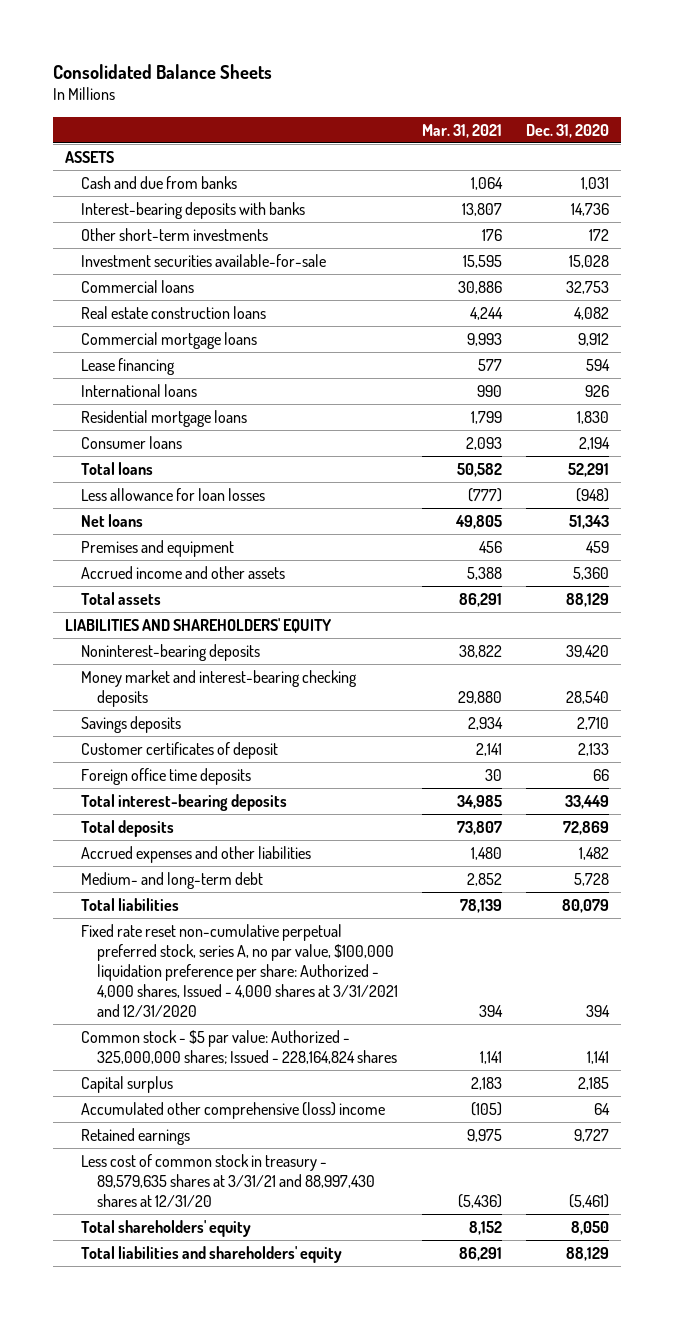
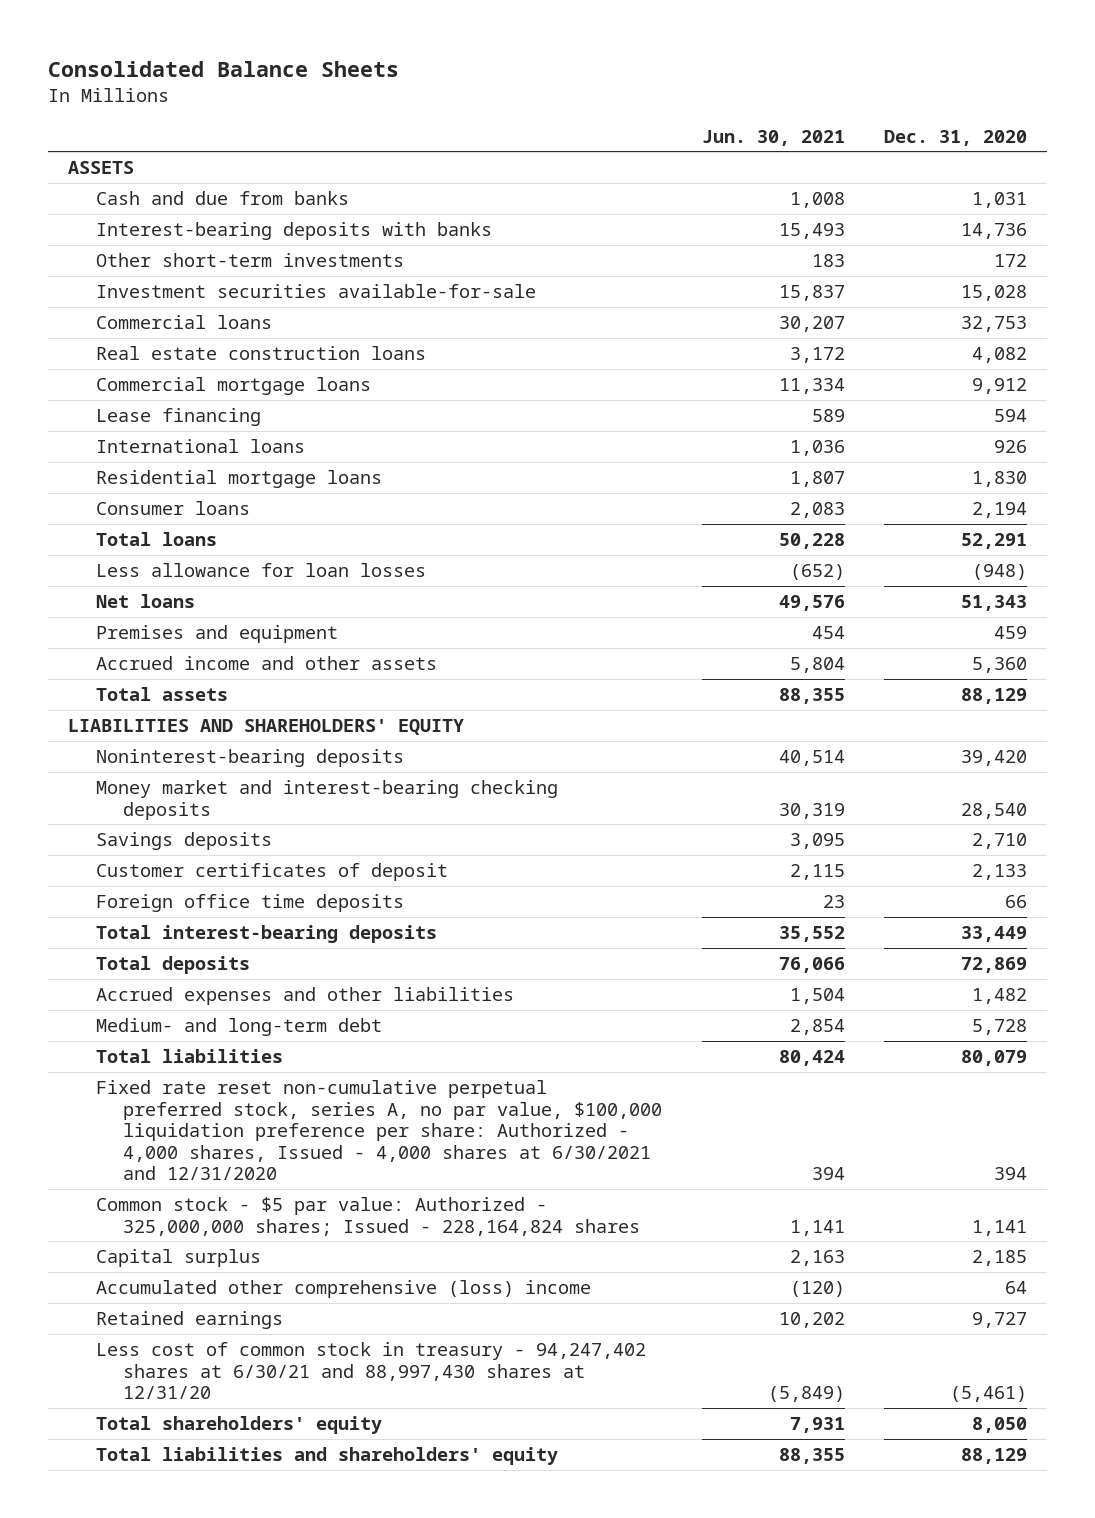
[422,123,503,138] Mar. 31, 2021 -> none
none -> [701,129,845,146] Jun. 30, 2021
[81,923,398,1018] Fixed rate reset non-cumulative perpetual preferred stock, series A, no par value, $100,000 liquidation preference per share: Authorized - 4,000 shares, Issued - 4,000 shares at 3/31/2021 and 12/31/2020 -> [95,1079,663,1181] Fixed rate reset non-cumulative perpetual preferred stock, series A, no par value, $100,000 liquidation preference per share: Authorized - 4,000 shares, Issued - 4,000 shares at 6/30/2021 and 12/31/2020
[81,1153,375,1208] Less cost of common stock in treasury - 89,579,635 shares at 3/31/21 and 88,997,430 shares at 12/31/20 -> [95,1341,646,1400] Less cost of common stock in treasury - 94,247,402 shares at 6/30/21 and 88,997,430 shares at 12/31/20

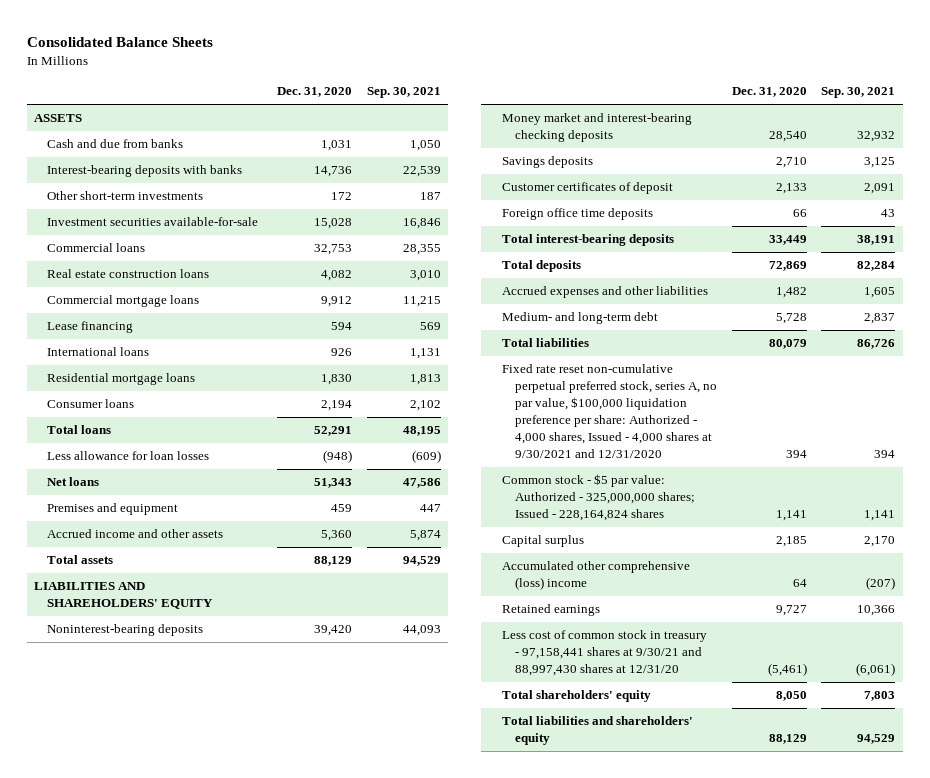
[701,129,845,146] Jun. 30, 2021 -> none
none -> [367,87,442,99] Sep. 30, 2021
[95,1079,663,1181] Fixed rate reset non-cumulative perpetual preferred stock, series A, no par value, $100,000 liquidation preference per share: Authorized - 4,000 shares, Issued - 4,000 shares at 6/30/2021 and 12/31/2020 -> [501,364,717,458] Fixed rate reset non-cumulative perpetual preferred stock, series A, no par value, $100,000 liquidation preference per share: Authorized - 4,000 shares, Issued - 4,000 shares at 9/30/2021 and 12/31/2020
[95,1341,646,1400] Less cost of common stock in treasury - 94,247,402 shares at 6/30/21 and 88,997,430 shares at 12/31/20 -> [501,630,707,677] Less cost of common stock in treasury - 97,158,441 shares at 9/30/21 and 88,997,430 shares at 12/31/20

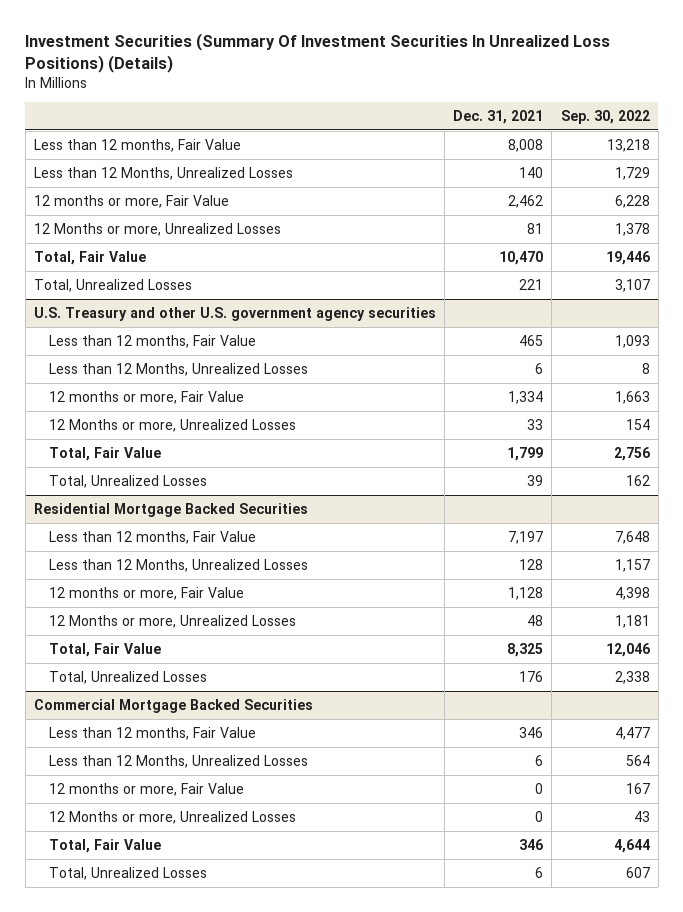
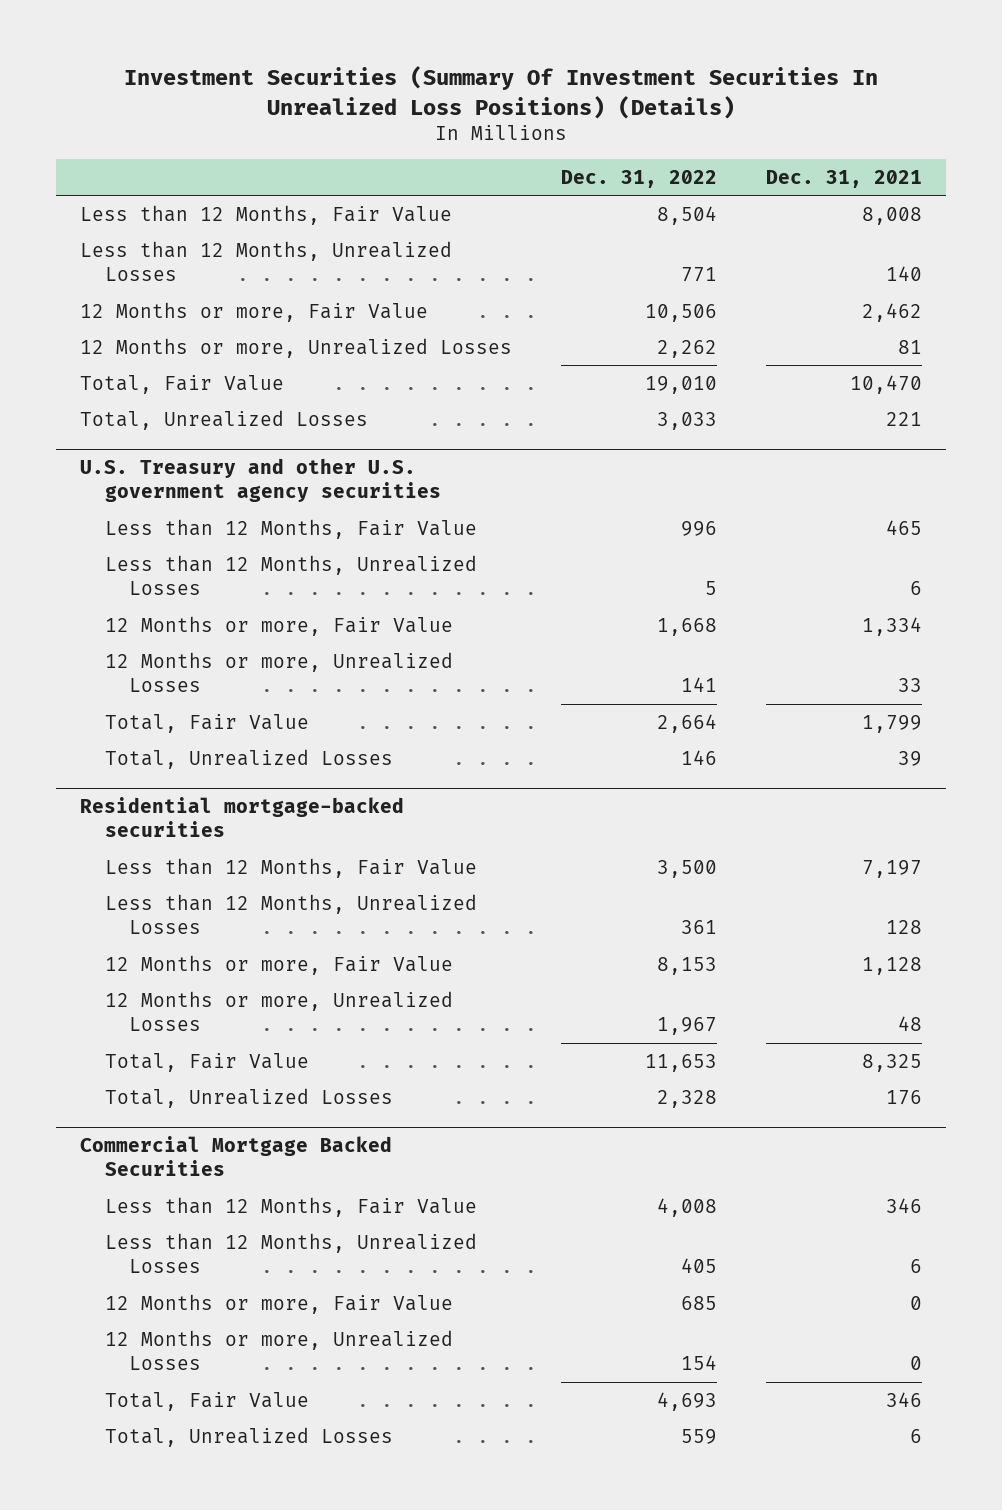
[560,109,650,124] Sep. 30, 2022 -> none
none -> [561,169,718,188] Dec. 31, 2022
[33,139,241,153] Less than 12 months, Fair Value -> [80,204,453,225] Less than 12 Months, Fair Value
[33,195,229,209] 12 months or more, Fair Value -> [80,301,429,322] 12 Months or more, Fair Value
[48,335,256,349] Less than 12 months, Fair Value -> [104,518,477,539] Less than 12 Months, Fair Value
[48,391,244,405] 12 months or more, Fair Value -> [104,615,453,636] 12 Months or more, Fair Value
[33,503,308,518] Residential Mortgage Backed Securities -> [80,796,405,838] Residential mortgage-backed securities
[48,531,256,545] Less than 12 months, Fair Value -> [104,857,477,878] Less than 12 Months, Fair Value
[48,587,244,601] 12 months or more, Fair Value -> [104,954,453,975] 12 Months or more, Fair Value
[48,727,256,741] Less than 12 months, Fair Value -> [104,1196,477,1217] Less than 12 Months, Fair Value
[48,783,244,797] 12 months or more, Fair Value -> [104,1293,453,1314] 12 Months or more, Fair Value

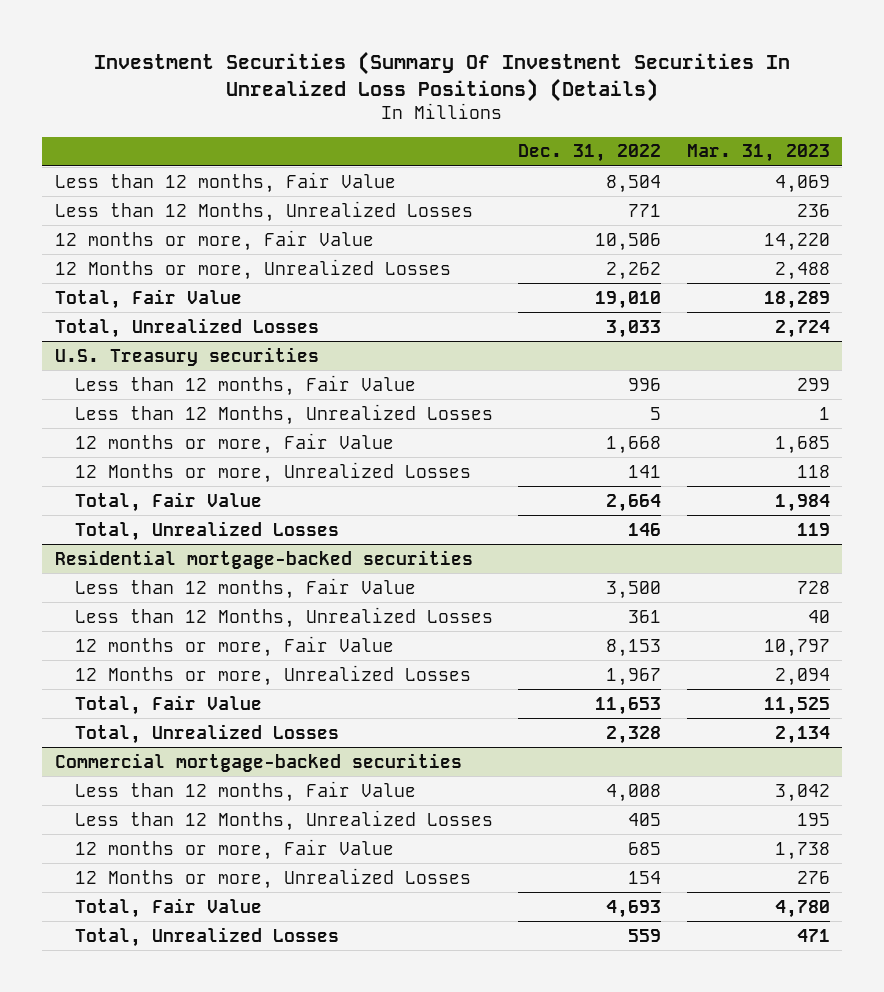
[765,169,922,188] Dec. 31, 2021 -> none
none -> [686,144,830,163] Mar. 31, 2023
[80,204,453,225] Less than 12 Months, Fair Value -> [54,171,396,193] Less than 12 months, Fair Value
[80,301,429,322] 12 Months or more, Fair Value -> [54,229,374,251] 12 months or more, Fair Value
[80,457,441,503] U.S. Treasury and other U.S. government agency securities -> [54,346,319,366] U.S. Treasury securities
[104,518,477,539] Less than 12 Months, Fair Value -> [74,374,416,396] Less than 12 months, Fair Value
[104,615,453,636] 12 Months or more, Fair Value -> [74,432,394,454] 12 months or more, Fair Value
[104,857,477,878] Less than 12 Months, Fair Value -> [74,577,416,599] Less than 12 months, Fair Value
[104,954,453,975] 12 Months or more, Fair Value -> [74,635,394,657] 12 months or more, Fair Value
[80,1135,393,1177] Commercial Mortgage Backed Securities -> [54,752,462,772] Commercial mortgage-backed securities
[104,1196,477,1217] Less than 12 Months, Fair Value -> [74,780,416,802] Less than 12 months, Fair Value
[104,1293,453,1314] 12 Months or more, Fair Value -> [74,838,394,860] 12 months or more, Fair Value

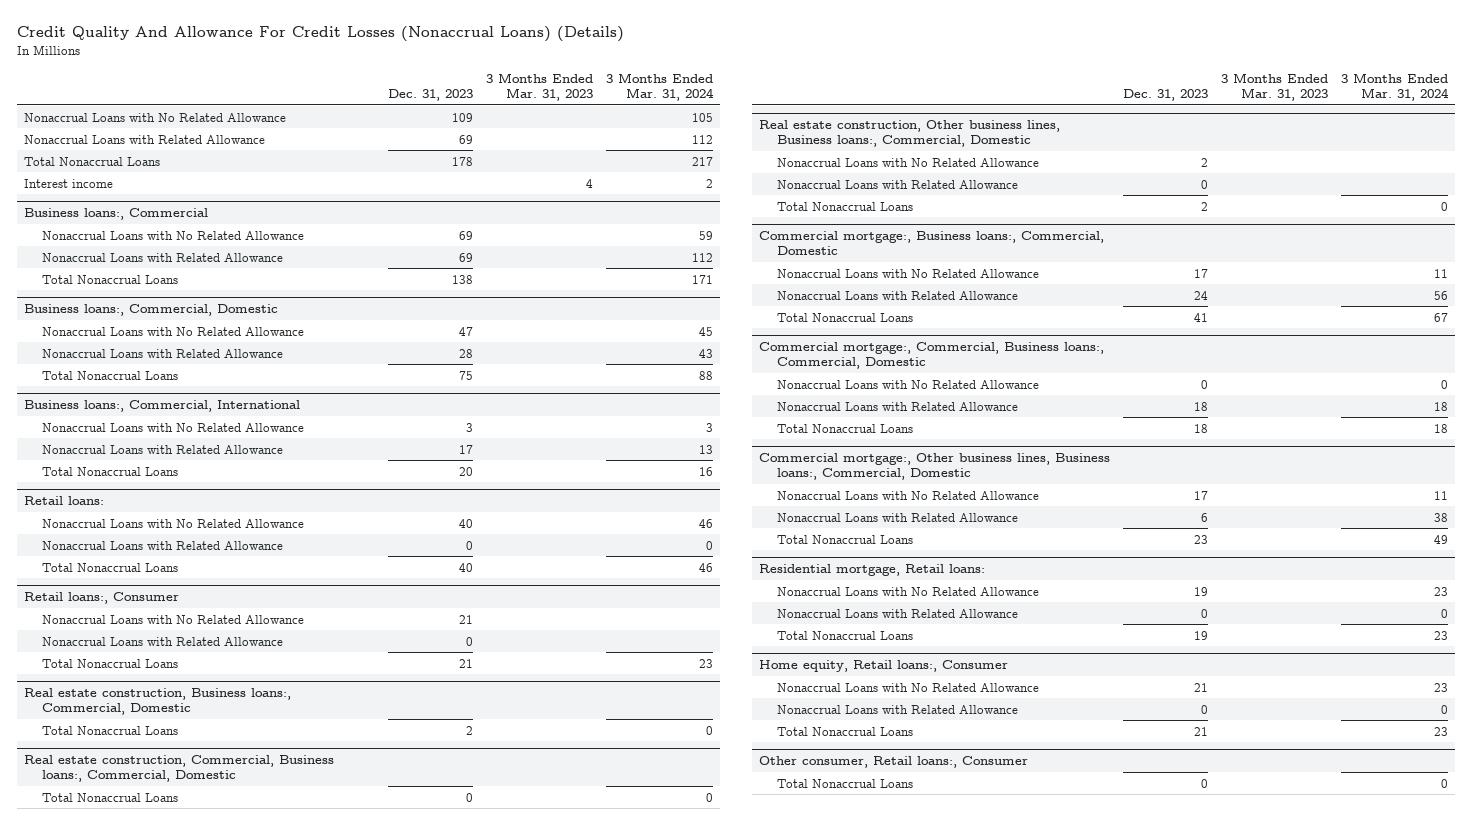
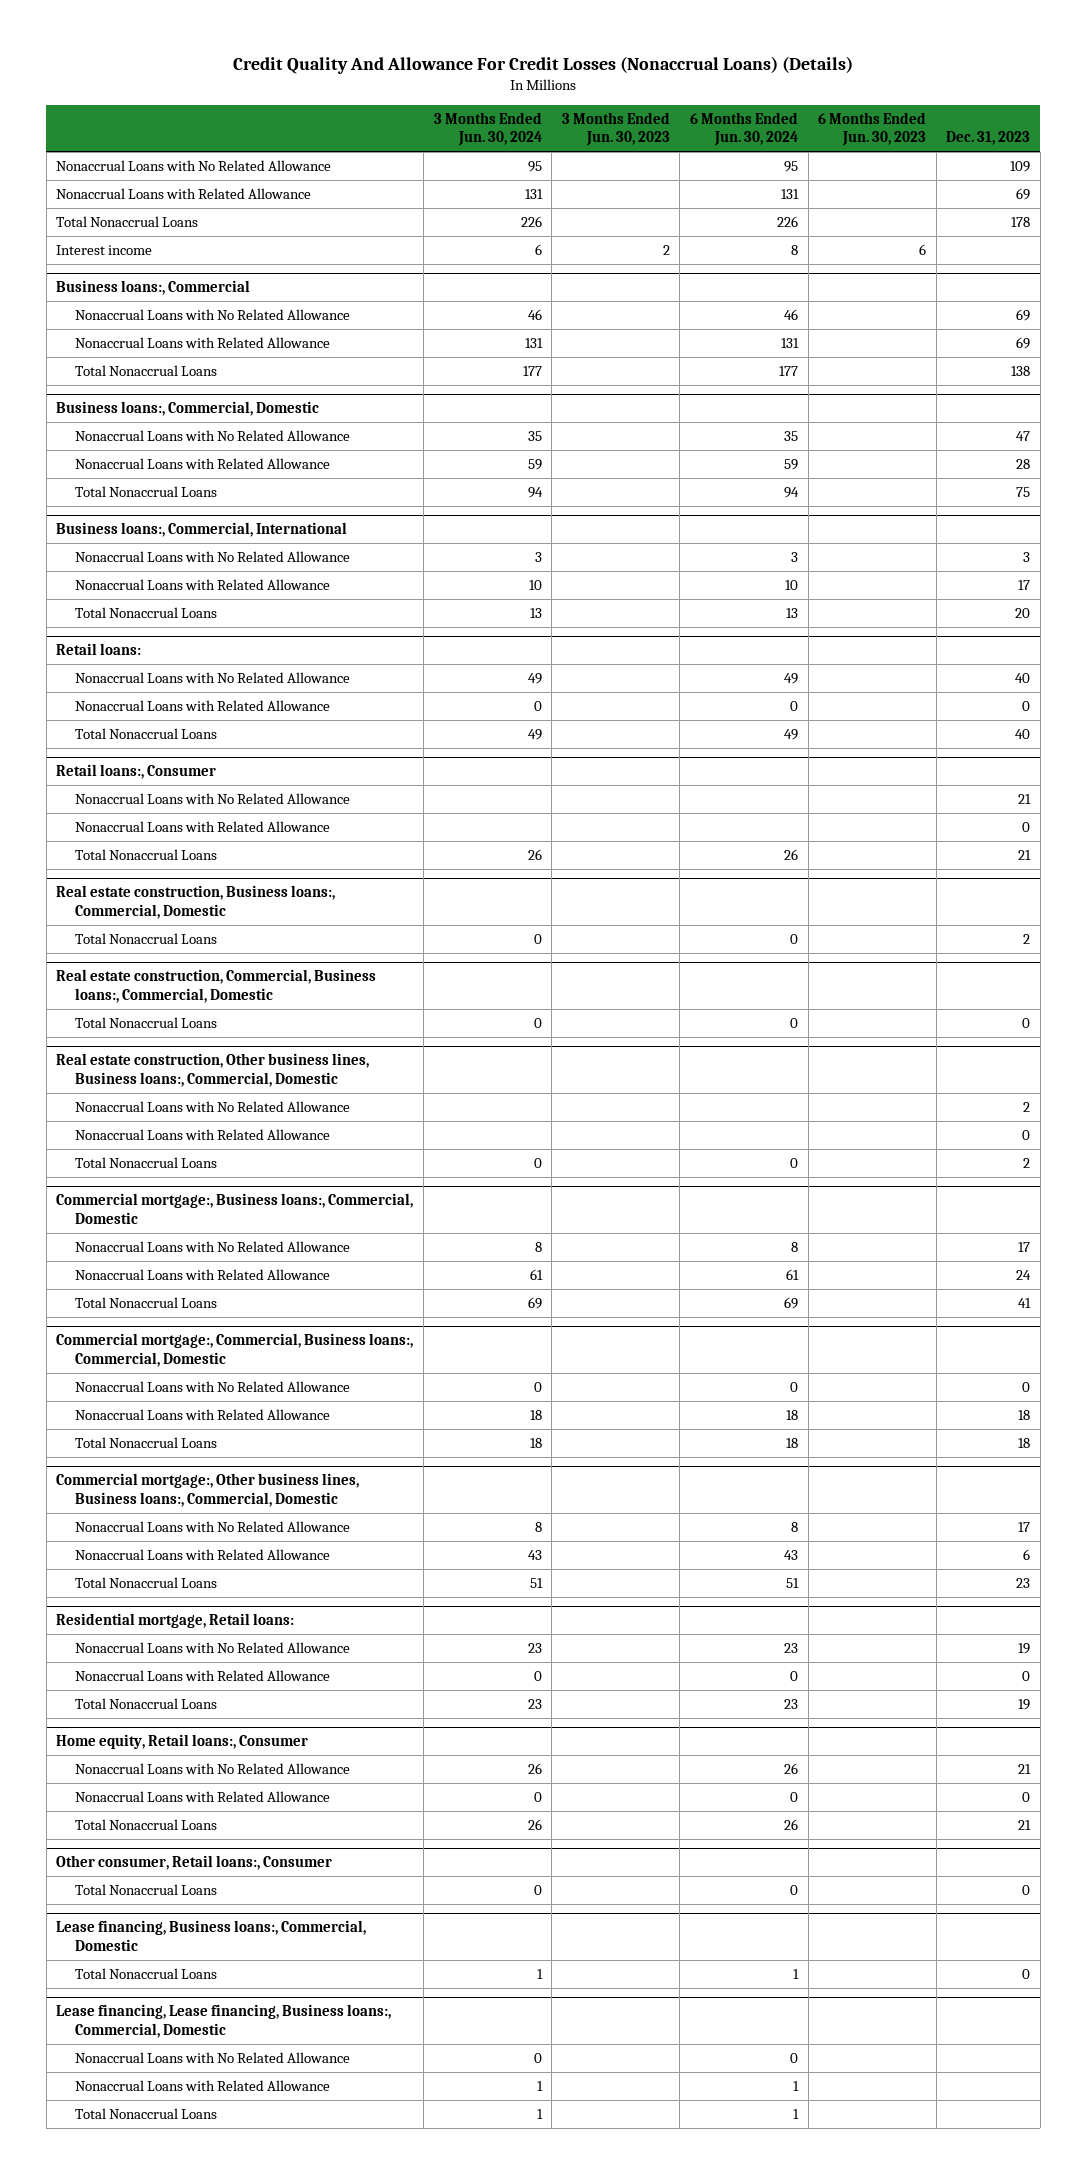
[486,73,594,102] 3 Months Ended Mar. 31, 2023 -> none
[606,73,715,102] 3 Months Ended Mar. 31, 2024 -> none
none -> [433,112,542,147] 3 Months Ended Jun. 30, 2024
none -> [561,112,670,147] 3 Months Ended Jun. 30, 2023
none -> [689,112,798,147] 6 Months Ended Jun. 30, 2024
none -> [818,112,927,147] 6 Months Ended Jun. 30, 2023
none -> [56,1920,367,1951] Lease financing, Business loans:, Commercial, Domestic
none -> [74,1968,217,1980] Total Nonaccrual Loans
none -> [56,2004,392,2038] Lease financing, Lease financing, Business loans:, Commercial, Domestic
none -> [74,2052,350,2064] Nonaccrual Loans with No Related Allowance
none -> [74,2080,330,2092] Nonaccrual Loans with Related Allowance
none -> [74,2108,217,2120] Total Nonaccrual Loans

